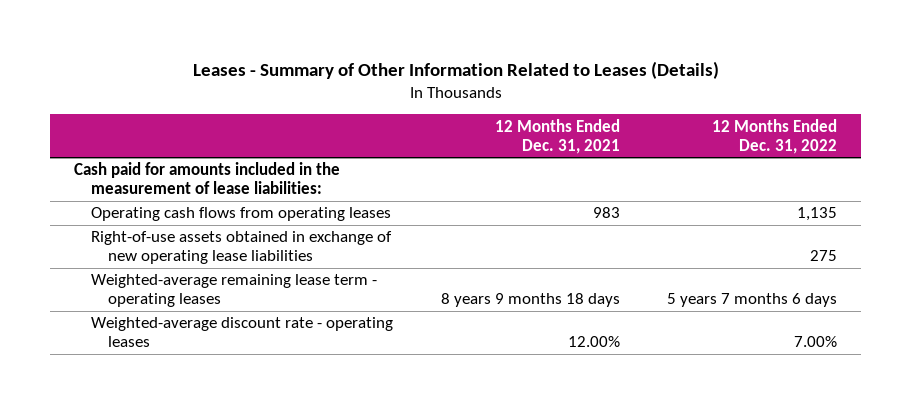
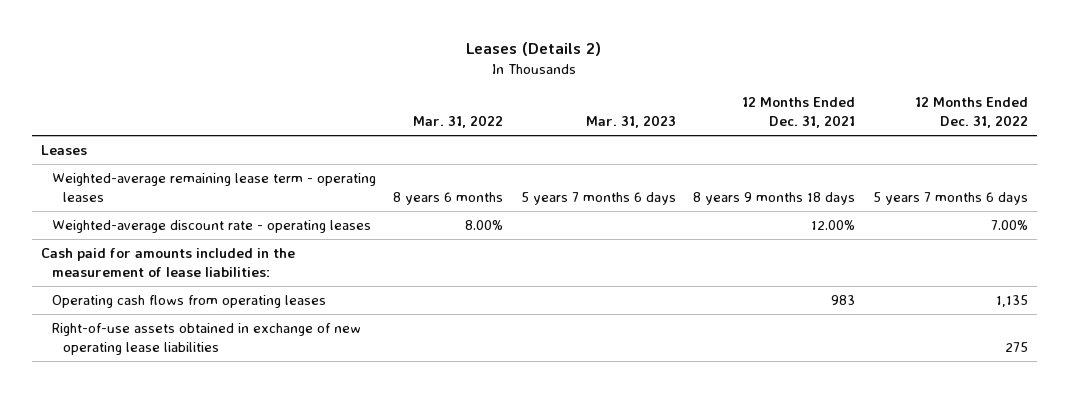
[192,60,719,79] Leases - Summary of Other Information Related to Leases (Details) -> [466,42,602,57] Leases (Details 2)
none -> [413,114,504,128] Mar. 31, 2022
none -> [585,114,676,128] Mar. 31, 2023
none -> [40,145,87,156] Leases
[91,274,378,308] Weighted-average remaining lease term - operating leases -> [51,173,376,202] Weighted-average remaining lease term - operating leases
[91,317,394,348] Weighted-average discount rate - operating leases -> [51,220,371,234] Weighted-average discount rate - operating leases

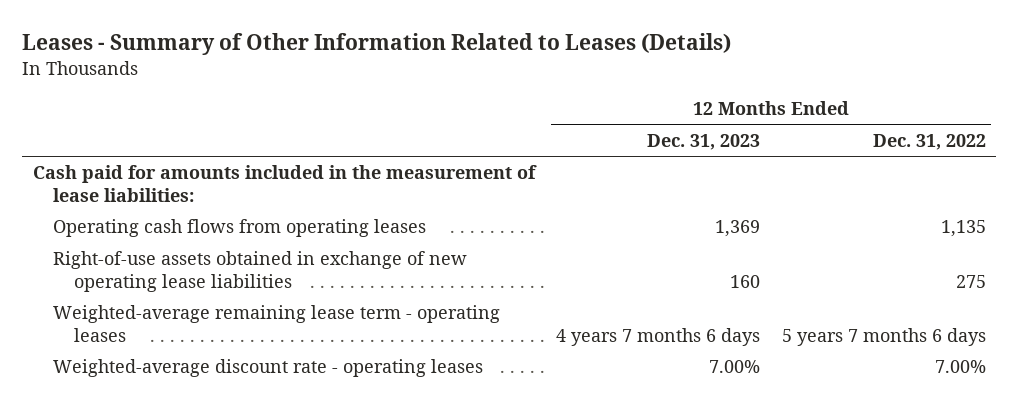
[466,42,602,57] Leases (Details 2) -> [21,33,731,56] Leases - Summary of Other Information Related to Leases (Details)
[413,114,504,128] Mar. 31, 2022 -> none
[585,114,676,128] Mar. 31, 2023 -> none
[742,97,856,128] 12 Months Ended Dec. 31, 2021 -> none
none -> [647,133,761,150] Dec. 31, 2023
[40,145,87,156] Leases -> none
[51,173,376,202] Weighted-average remaining lease term - operating leases -> [53,305,501,342] Weighted-average remaining lease term - operating leases
[51,220,371,234] Weighted-average discount rate - operating leases -> [53,359,484,378] Weighted-average discount rate - operating leases

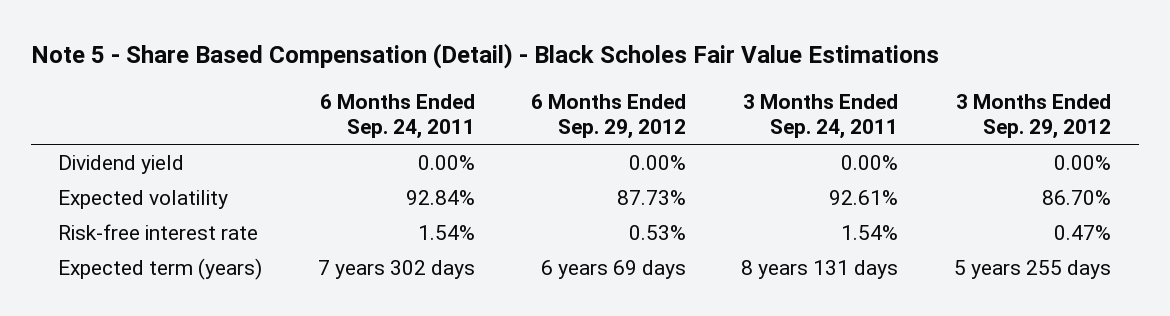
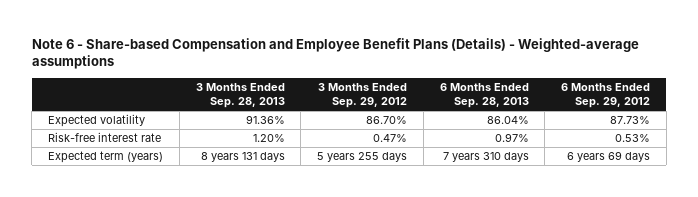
[30,42,939,69] Note 5 - Share Based Compensation (Detail) - Black Scholes Fair Value Estimations -> [31,38,639,70] Note 6 - Share-based Compensation and Employee Benefit Plans (Details) - Weighted-average assumptions
[320,93,476,140] 6 Months Ended Sep. 24, 2011 -> none
[743,93,899,140] 3 Months Ended Sep. 24, 2011 -> none
none -> [195,82,285,109] 3 Months Ended Sep. 28, 2013
none -> [439,82,529,109] 6 Months Ended Sep. 28, 2013
[58,154,185,174] Dividend yield -> none

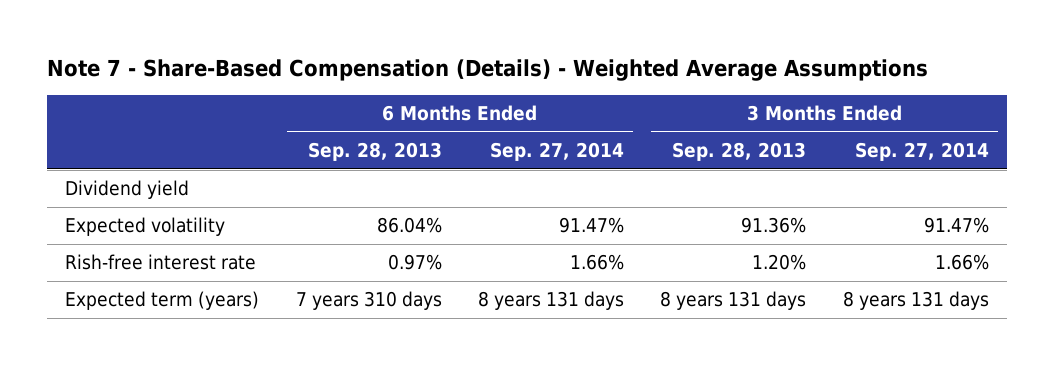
[31,38,639,70] Note 6 - Share-based Compensation and Employee Benefit Plans (Details) - Weighted-average assumptions -> [47,59,929,82] Note 7 - Share-Based Compensation (Details) - Weighted Average Assumptions
[318,82,408,109] 3 Months Ended Sep. 29, 2012 -> none
[561,82,651,109] 6 Months Ended Sep. 29, 2012 -> none
none -> [490,141,625,161] Sep. 27, 2014
none -> [854,141,989,161] Sep. 27, 2014
none -> [65,180,190,200] Dividend yield
[48,132,162,143] Risk-free interest rate -> [65,254,257,271] Rish-free interest rate

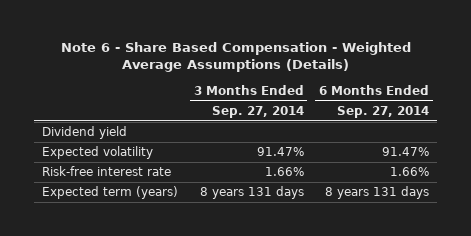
[47,59,929,82] Note 7 - Share-Based Compensation (Details) - Weighted Average Assumptions -> [60,41,411,73] Note 6 - Share Based Compensation - Weighted Average Assumptions (Details)
[307,141,442,161] Sep. 28, 2013 -> none
[672,141,807,161] Sep. 28, 2013 -> none
[65,254,257,271] Rish-free interest rate -> [42,166,172,177] Risk-free interest rate

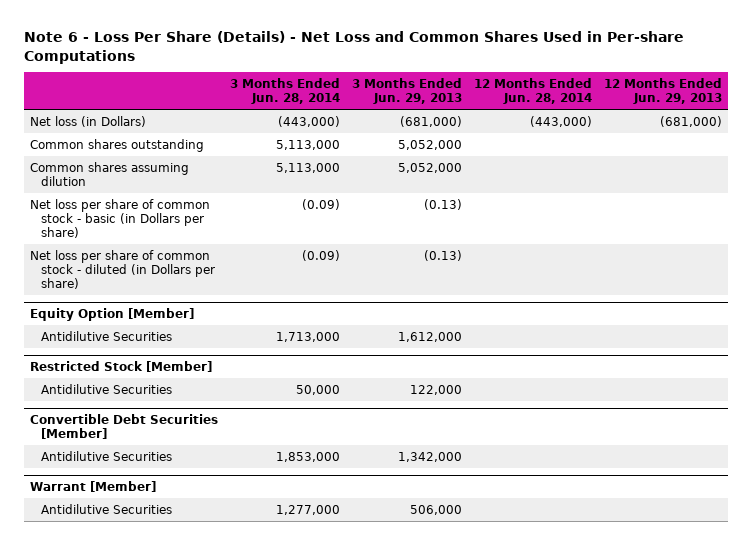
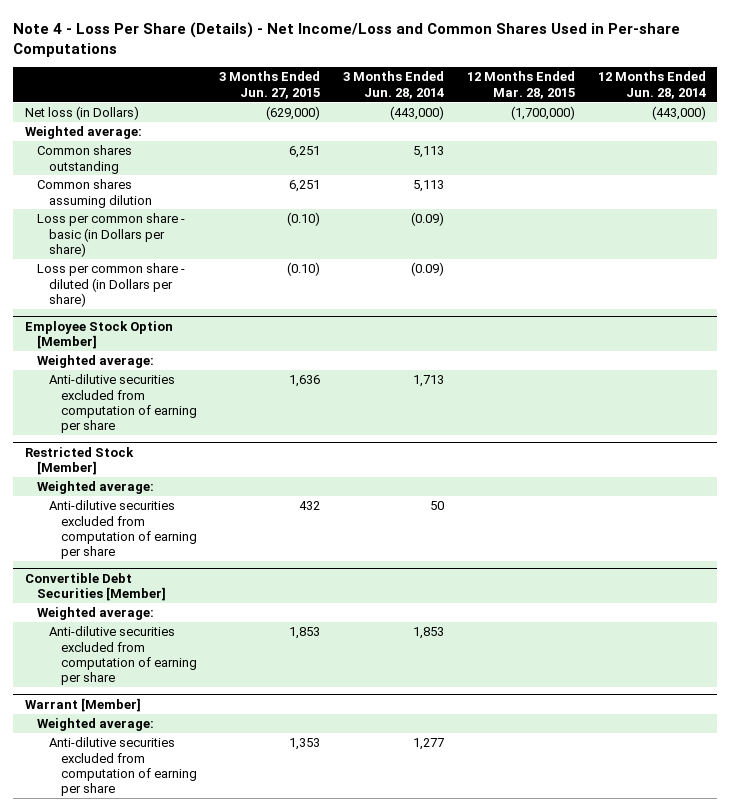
[24,31,685,64] Note 6 - Loss Per Share (Details) - Net Loss and Common Shares Used in Per-share Computations -> [13,21,681,58] Note 4 - Loss Per Share (Details) - Net Income/Loss and Common Shares Used in Per-share Computations
[352,78,463,105] 3 Months Ended Jun. 29, 2013 -> none
[604,78,723,105] 12 Months Ended Jun. 29, 2013 -> none
none -> [219,71,321,99] 3 Months Ended Jun. 27, 2015
none -> [467,71,576,99] 12 Months Ended Mar. 28, 2015
[30,307,195,321] Equity Option [Member] -> none
[40,330,172,341] Antidilutive Securities -> none
none -> [24,126,142,140] Weighted average:
[276,139,341,150] 5,113,000 -> [413,146,445,159] 5,113
[276,162,341,173] 5,113,000 -> [413,180,445,193] 5,113
[30,198,211,238] Net loss per share of common stock - basic (in Dollars per share) -> [36,213,185,257] Loss per common share - basic (in Dollars per share)
[30,249,215,289] Net loss per share of common stock - diluted (in Dollars per share) -> [36,263,185,307] Loss per common share - diluted (in Dollars per share)
none -> [24,320,173,350] Employee Stock Option [Member]
none -> [36,355,154,369] Weighted average:
none -> [48,374,197,434] Anti-dilutive securities excluded from computation of earning per share
[40,383,172,394] Antidilutive Securities -> none
none -> [36,481,154,495] Weighted average:
none -> [48,500,197,560] Anti-dilutive securities excluded from computation of earning per share
[40,450,172,461] Antidilutive Securities -> none
none -> [36,607,154,621] Weighted average:
none -> [48,626,197,686] Anti-dilutive securities excluded from computation of earning per share
[40,503,172,514] Antidilutive Securities -> none
none -> [36,718,154,732] Weighted average:
none -> [48,737,197,797] Anti-dilutive securities excluded from computation of earning per share

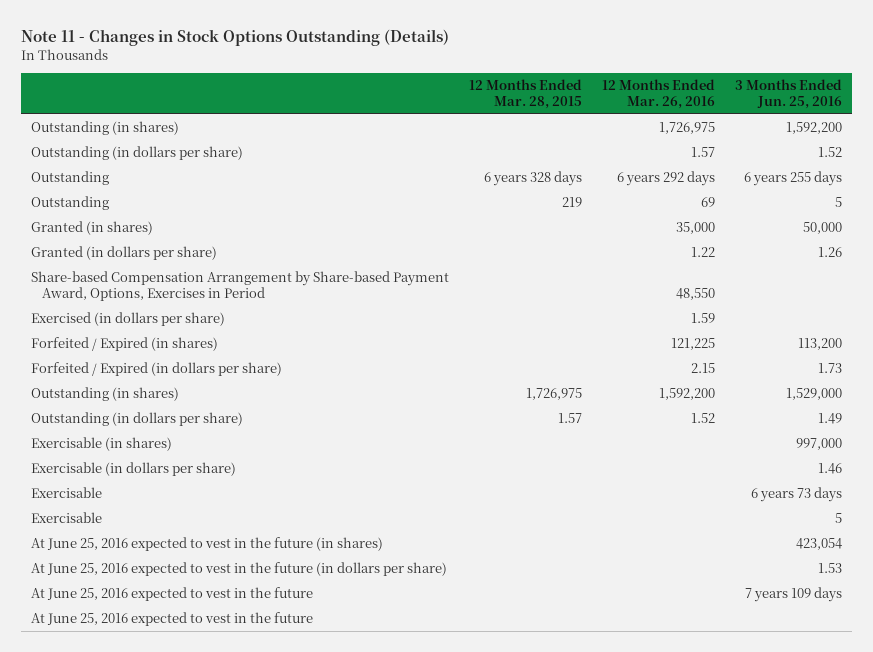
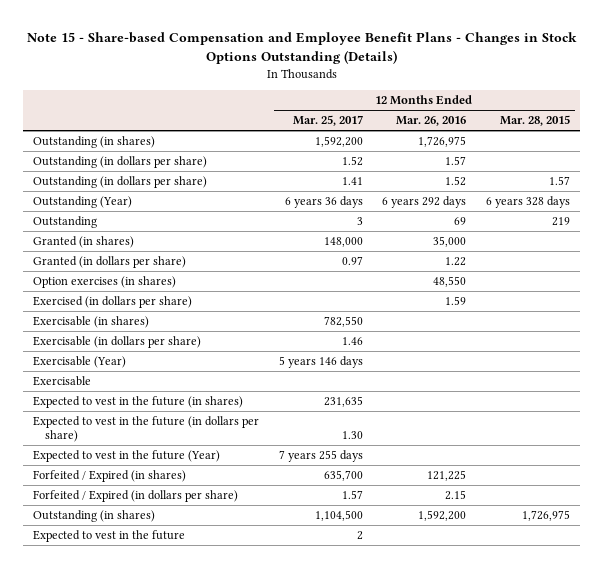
[21,28,450,46] Note 11 - Changes in Stock Options Outstanding (Details) -> [26,32,577,65] Note 15 - Share-based Compensation and Employee Benefit Plans - Changes in Stock Options Outstanding (Details)
[734,78,842,109] 3 Months Ended Jun. 25, 2016 -> none
none -> [292,115,363,127] Mar. 25, 2017
[31,412,244,427] Outstanding (in dollars per share) -> [32,175,207,188] Outstanding (in dollars per share)
[31,171,110,186] Outstanding -> [32,195,132,208] Outstanding (Year)
[31,271,450,302] Share-based Compensation Arrangement by Share-based Payment Award, Options, Exercises in Period -> [32,275,176,288] Option exercises (in shares)
[31,487,103,499] Exercisable -> [32,355,126,368] Exercisable (Year)
[31,537,384,552] At June 25, 2016 expected to vest in the future (in shares) -> [32,395,243,408] Expected to vest in the future (in shares)
[31,562,448,577] At June 25, 2016 expected to vest in the future (in dollars per share) -> [32,415,259,443] Expected to vest in the future (in dollars per share)
[31,587,314,602] At June 25, 2016 expected to vest in the future -> [32,449,220,462] Expected to vest in the future (Year)
[31,337,219,352] Forfeited / Expired (in shares) -> [32,469,186,482] Forfeited / Expired (in shares)
[31,362,283,377] Forfeited / Expired (in dollars per share) -> [32,489,238,502] Forfeited / Expired (in dollars per share)
[31,387,180,402] Outstanding (in shares) -> [32,509,155,522] Outstanding (in shares)
[31,612,314,627] At June 25, 2016 expected to vest in the future -> [32,529,185,542] Expected to vest in the future

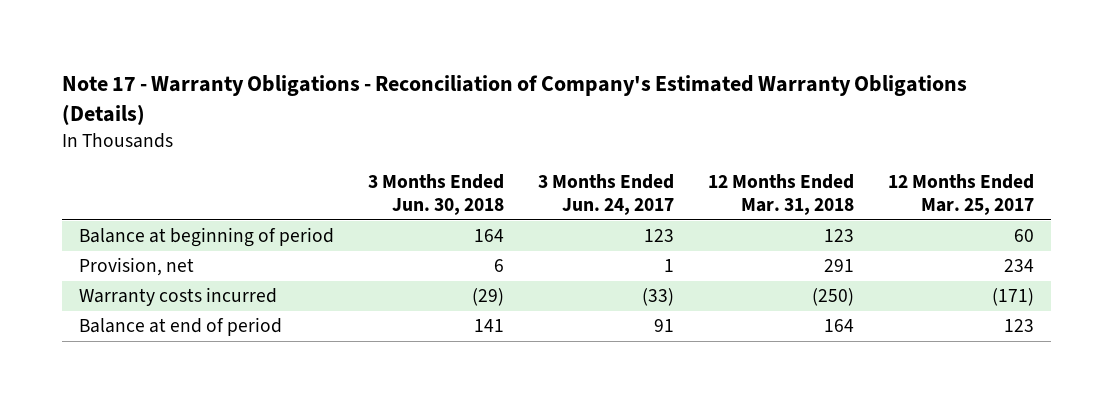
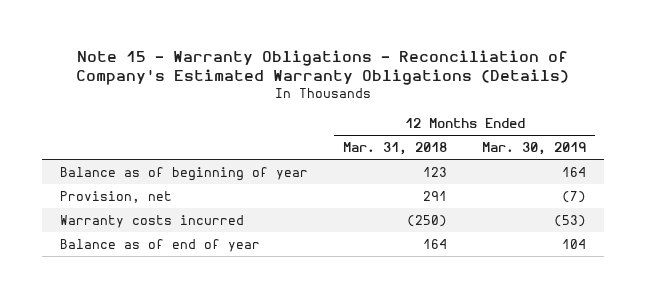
[61,75,967,126] Note 17 - Warranty Obligations - Reconciliation of Company's Estimated Warranty Obligations (Details) -> [76,49,570,86] Note 15 - Warranty Obligations - Reconciliation of Company's Estimated Warranty Obligations (Details)
[367,174,504,216] 3 Months Ended Jun. 30, 2018 -> none
[537,174,674,216] 3 Months Ended Jun. 24, 2017 -> none
[887,174,1034,216] 12 Months Ended Mar. 25, 2017 -> none
none -> [482,142,587,156] Mar. 30, 2019
[78,227,334,248] Balance at beginning of period -> [59,166,308,181] Balance as of beginning of year
[78,317,282,337] Balance at end of period -> [59,238,260,252] Balance as of end of year

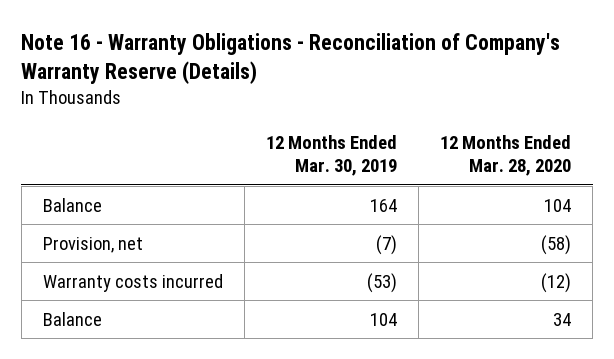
[76,49,570,86] Note 15 - Warranty Obligations - Reconciliation of Company's Estimated Warranty Obligations (Details) -> [21,33,561,85] Note 16 - Warranty Obligations - Reconciliation of Company's Warranty Reserve (Details)
[343,142,448,156] Mar. 31, 2018 -> none
none -> [440,134,572,177] 12 Months Ended Mar. 28, 2020
[59,166,308,181] Balance as of beginning of year -> [42,197,102,212] Balance
[59,238,260,252] Balance as of end of year -> [42,311,102,326] Balance

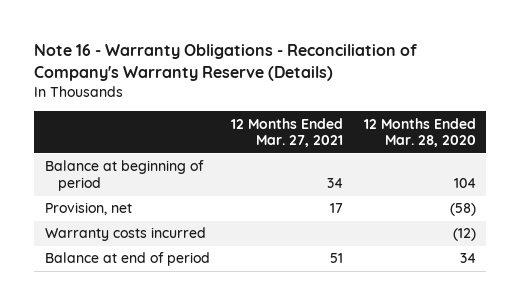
[265,134,397,177] 12 Months Ended Mar. 30, 2019 -> none
none -> [230,117,343,148] 12 Months Ended Mar. 27, 2021
[42,197,102,212] Balance -> [44,160,204,192] Balance at beginning of period
[42,311,102,326] Balance -> [44,252,210,267] Balance at end of period

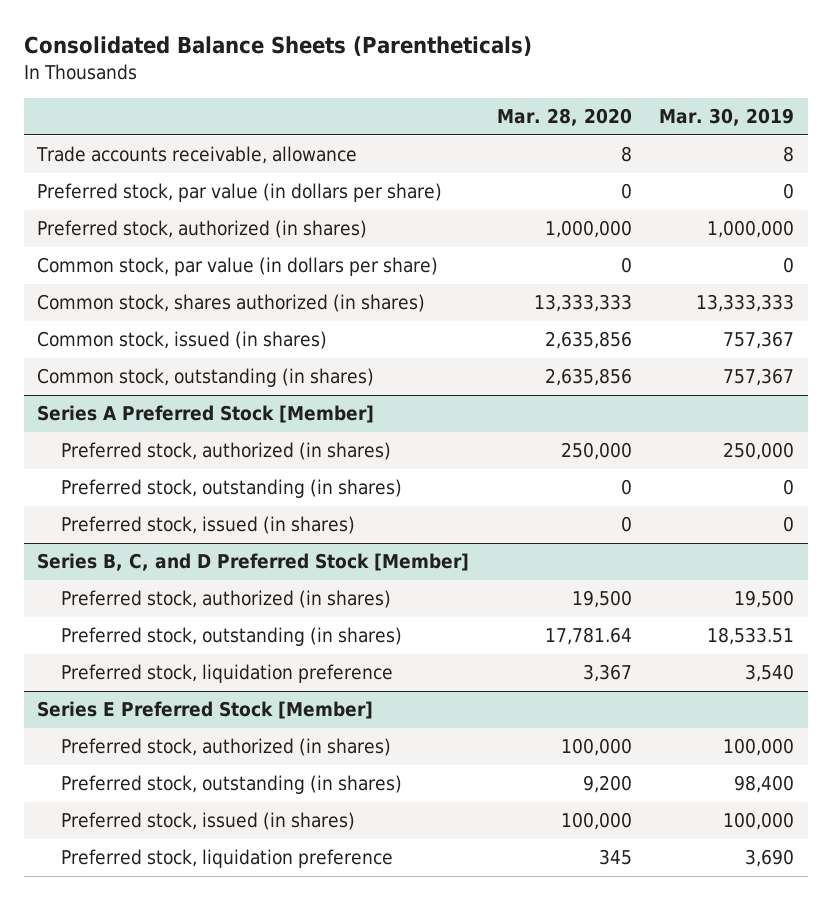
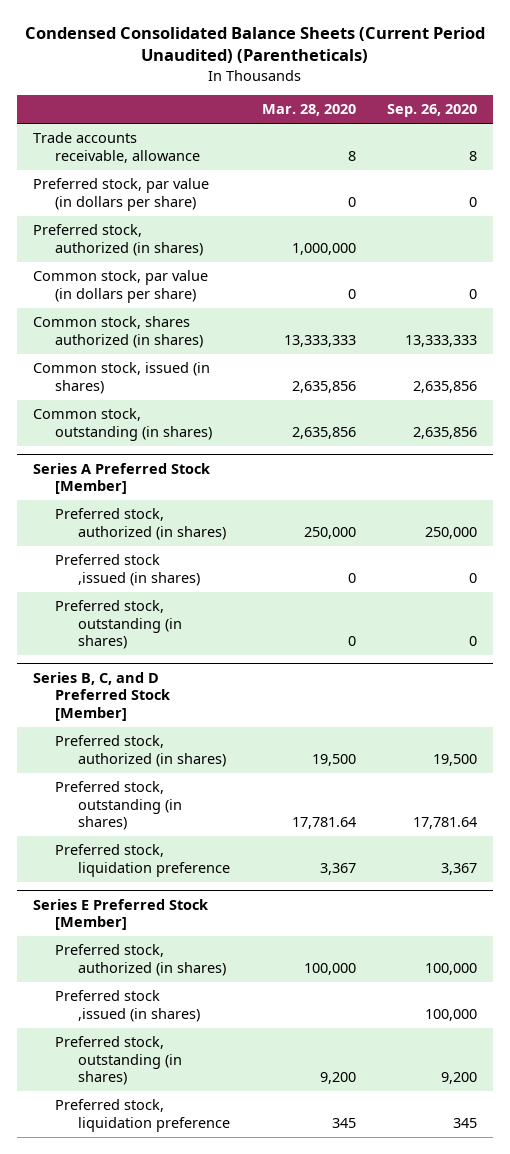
[23,36,532,57] Consolidated Balance Sheets (Parentheticals) -> [25,27,486,64] Condensed Consolidated Balance Sheets (Current Period Unaudited) (Parentheticals)
[659,108,795,127] Mar. 30, 2019 -> none
none -> [387,104,478,118] Sep. 26, 2020
none -> [55,554,200,586] Preferred stock ,issued (in shares)
[60,516,355,535] Preferred stock, issued (in shares) -> none
none -> [55,990,200,1022] Preferred stock ,issued (in shares)
[60,812,355,831] Preferred stock, issued (in shares) -> none

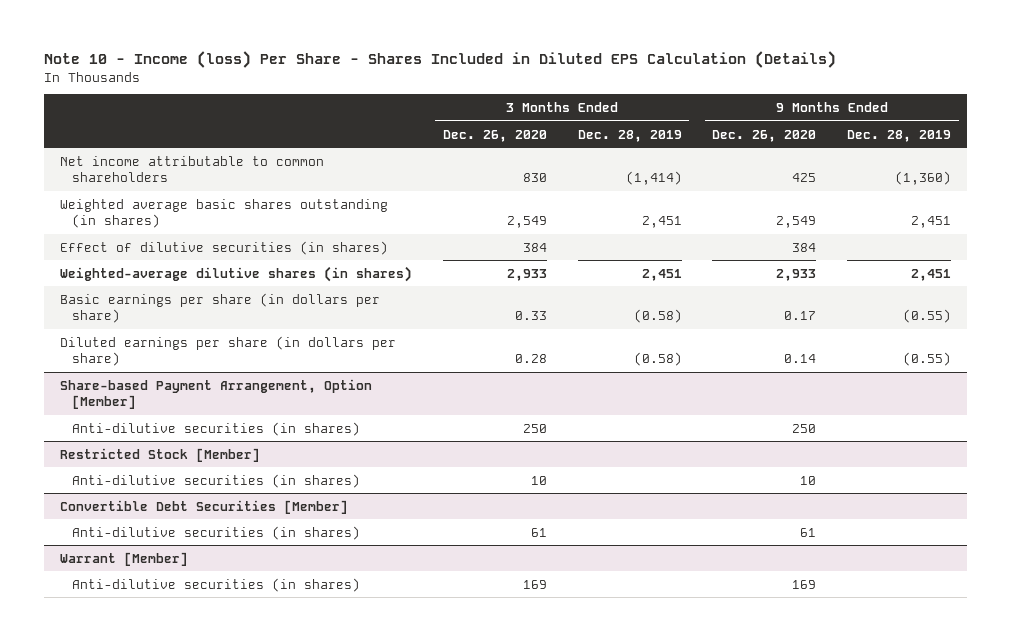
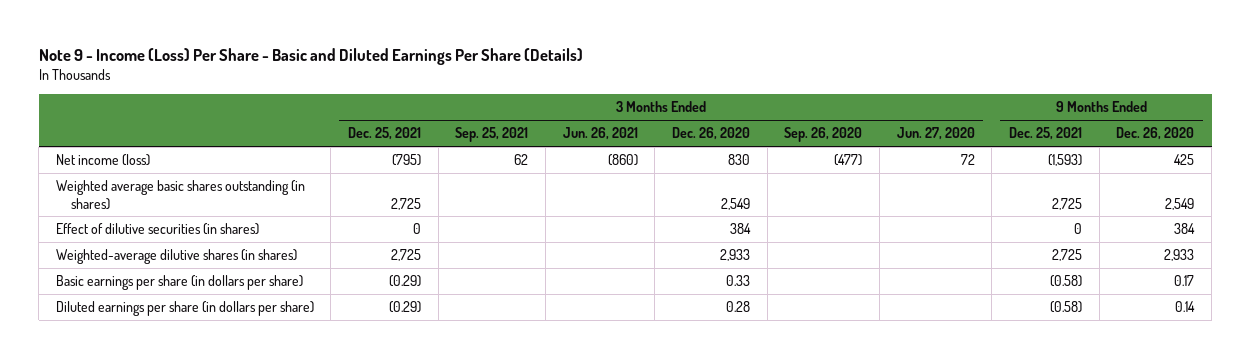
[44,51,837,69] Note 10 - Income (loss) Per Share - Shares Included in Diluted EPS Calculation (Details) -> [38,47,583,65] Note 9 - Income (Loss) Per Share - Basic and Diluted Earnings Per Share (Details)
[577,129,682,142] Dec. 28, 2019 -> none
[847,129,952,142] Dec. 28, 2019 -> none
none -> [348,127,422,141] Dec. 25, 2021
none -> [455,127,529,143] Sep. 25, 2021
none -> [562,127,638,141] Jun. 26, 2021
none -> [784,127,863,143] Sep. 26, 2020
none -> [896,127,975,141] Jun. 27, 2020
none -> [1009,127,1083,141] Dec. 25, 2021
[59,155,324,183] Net income attributable to common shareholders -> [55,154,150,167] Net income (loss)
[59,378,372,410] Share-based Payment Arrangement, Option [Member] -> none
[71,421,360,436] Anti-dilutive securities (in shares) -> none
[59,447,260,462] Restricted Stock [Member] -> none
[71,473,360,488] Anti-dilutive securities (in shares) -> none
[59,499,348,514] Convertible Debt Securities [Member] -> none
[71,525,360,540] Anti-dilutive securities (in shares) -> none
[59,551,188,566] Warrant [Member] -> none
[71,577,360,592] Anti-dilutive securities (in shares) -> none

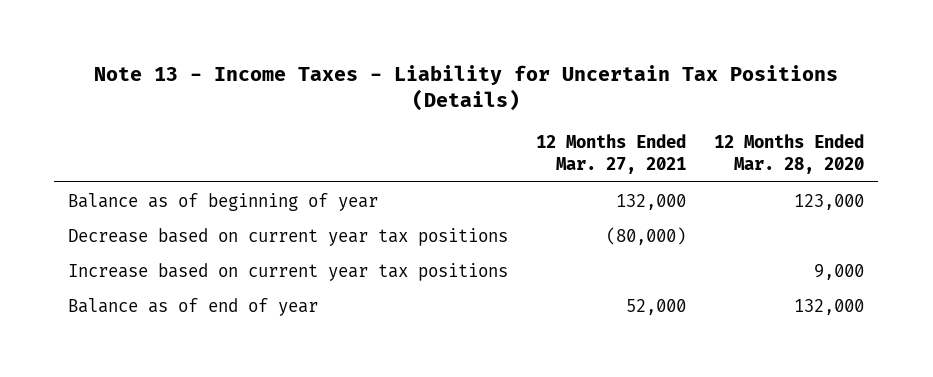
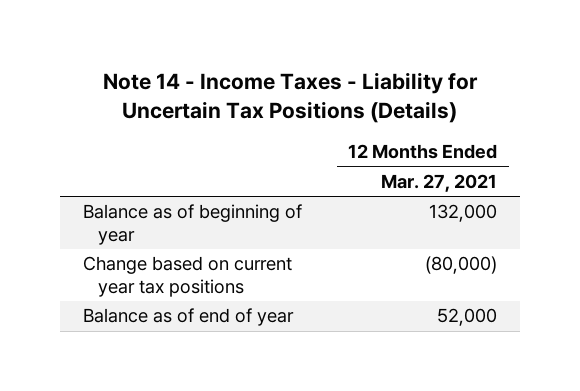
[94,64,839,112] Note 13 - Income Taxes - Liability for Uncertain Tax Positions (Details) -> [103,72,479,124] Note 14 - Income Taxes - Liability for Uncertain Tax Positions (Details)
[714,134,865,175] 12 Months Ended Mar. 28, 2020 -> none
[68,262,509,281] Increase based on current year tax positions -> none
[68,227,509,246] Decrease based on current year tax positions -> [83,256,293,298] Change based on current year tax positions

